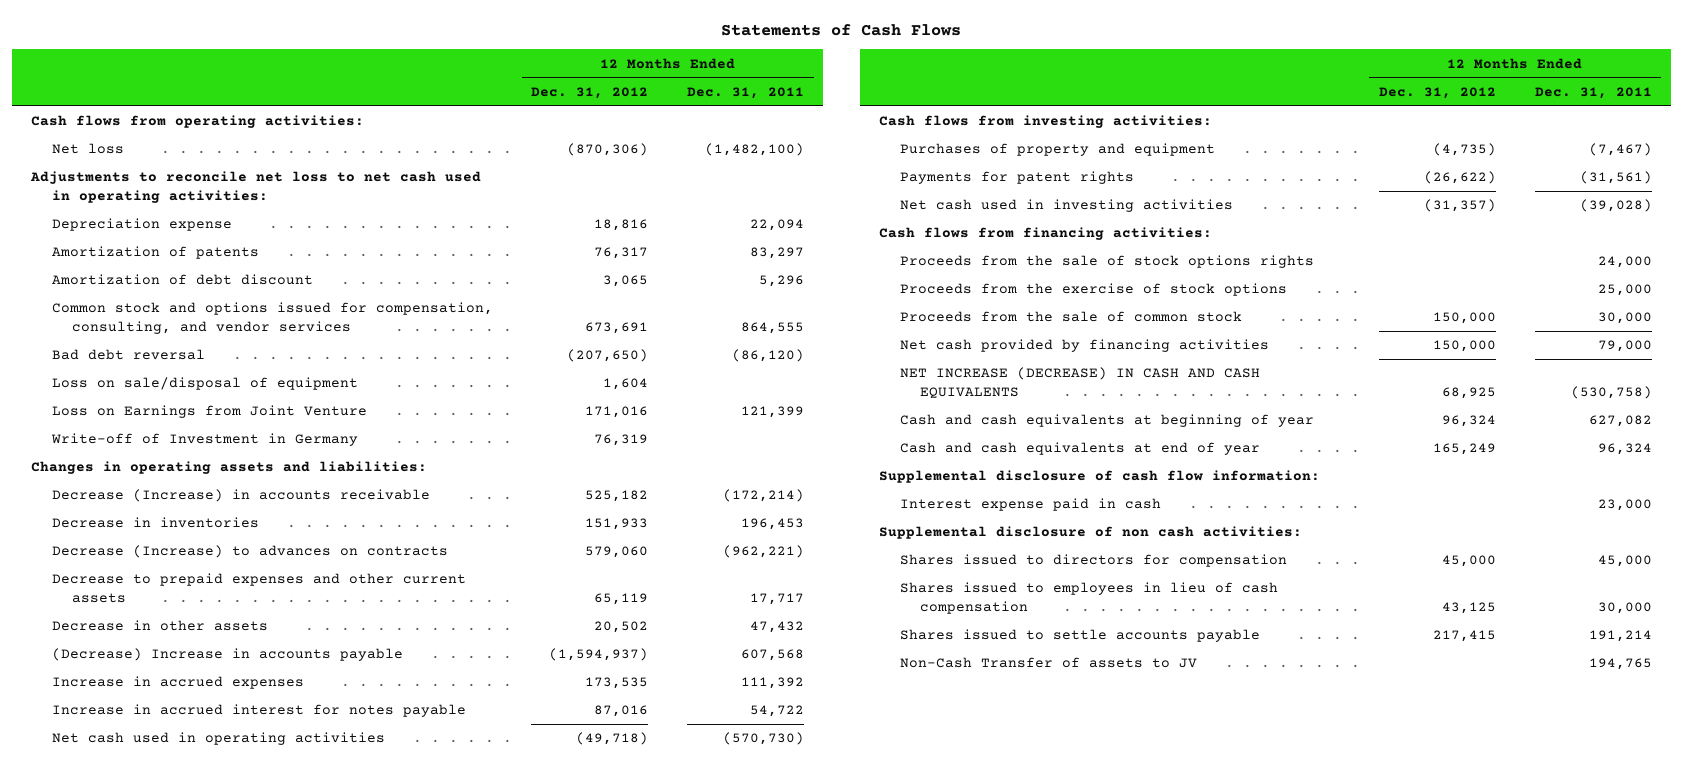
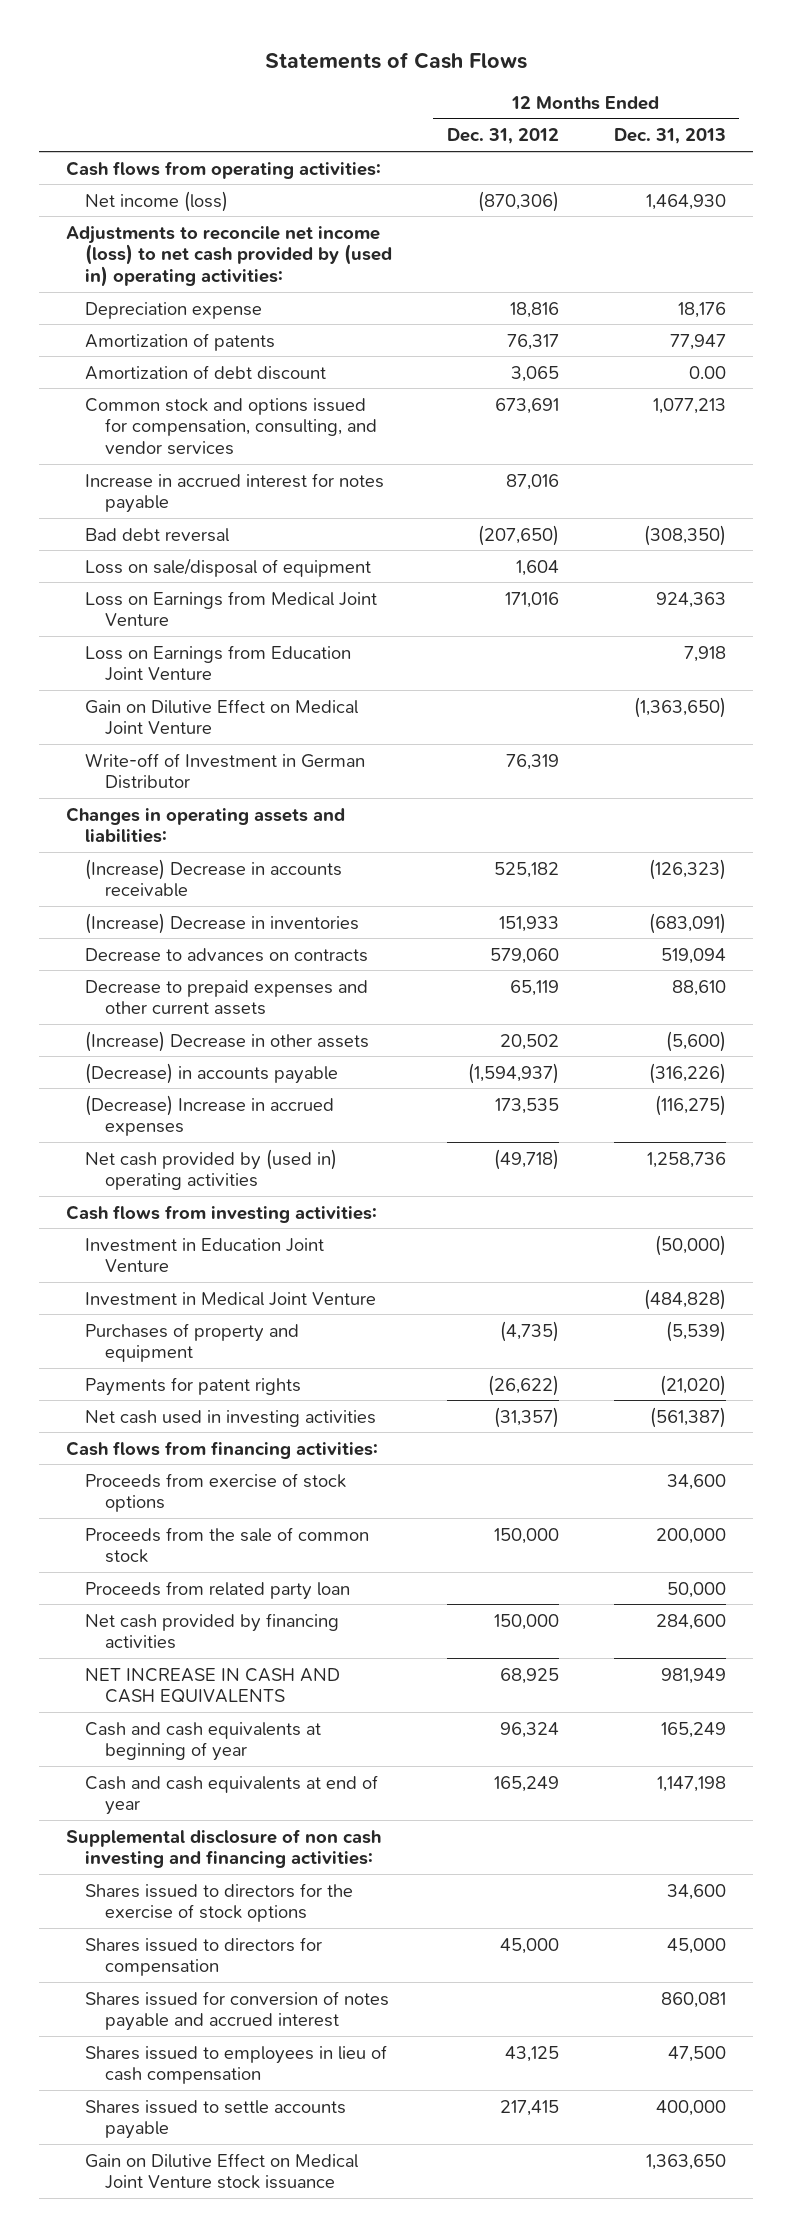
[686,87,804,100] Dec. 31, 2011 -> none
none -> [613,128,726,145] Dec. 31, 2013
[51,143,124,155] Net loss -> [85,190,229,212] Net income (loss)
[30,171,482,203] Adjustments to reconcile net loss to net cash used in operating activities: -> [66,225,393,288] Adjustments to reconcile net income (loss) to net cash provided by (used in) operating activities:
[51,704,466,718] Increase in accrued interest for notes payable -> [85,472,385,514] Increase in accrued interest for notes payable
[51,405,367,419] Loss on Earnings from Joint Venture -> [85,590,378,627] Loss on Earnings from Medical Joint Venture
none -> [85,644,352,682] Loss on Earnings from Education Joint Venture
none -> [85,698,359,736] Gain on Dilutive Effect on Medical Joint Venture
[50,433,358,447] Write-off of Investment in Germany -> [85,752,366,790] Write-off of Investment in German Distributor
[51,489,430,503] Decrease (Increase) in accounts receivable -> [85,858,343,898] (Increase) Decrease in accounts receivable
[51,517,259,529] Decrease in inventories -> [85,912,360,934] (Increase) Decrease in inventories
[51,545,448,559] Decrease (Increase) to advances on contracts -> [85,947,369,962] Decrease to advances on contracts
[51,620,268,632] Decrease in other assets -> [85,1030,370,1052] (Increase) Decrease in other assets
[51,648,403,662] (Decrease) Increase in accounts payable -> [85,1062,339,1084] (Decrease) in accounts payable
[51,676,304,690] Increase in accrued expenses -> [85,1094,335,1137] (Decrease) Increase in accrued expenses
[51,732,385,746] Net cash used in operating activities -> [85,1148,338,1191] Net cash provided by (used in) operating activities
none -> [85,1237,325,1273] Investment in Education Joint Venture
none -> [85,1291,377,1306] Investment in Medical Joint Venture
[899,255,1314,269] Proceeds from the sale of stock options rights -> none
[899,283,1287,297] Proceeds from the exercise of stock options -> [85,1472,347,1513] Proceeds from exercise of stock options
none -> [85,1580,351,1600] Proceeds from related party loan
[899,367,1260,398] NET INCREASE (DECREASE) IN CASH AND CASH EQUIVALENTS -> [85,1667,341,1704] NET INCREASE IN CASH AND CASH EQUIVALENTS
[899,498,1161,512] Interest expense paid in cash -> none
[878,526,1302,540] Supplemental disclosure of non cash activities: -> none
[878,470,1320,484] Supplemental disclosure of cash flow information: -> [66,1828,382,1869] Supplemental disclosure of non cash investing and financing activities:
none -> [85,1882,354,1923] Shares issued to directors for the exercise of stock options
none -> [85,1990,390,2032] Shares issued for conversion of notes payable and accrued interest
[899,657,1197,669] Non-Cash Transfer of assets to JV -> none
none -> [85,2152,359,2190] Gain on Dilutive Effect on Medical Joint Venture stock issuance

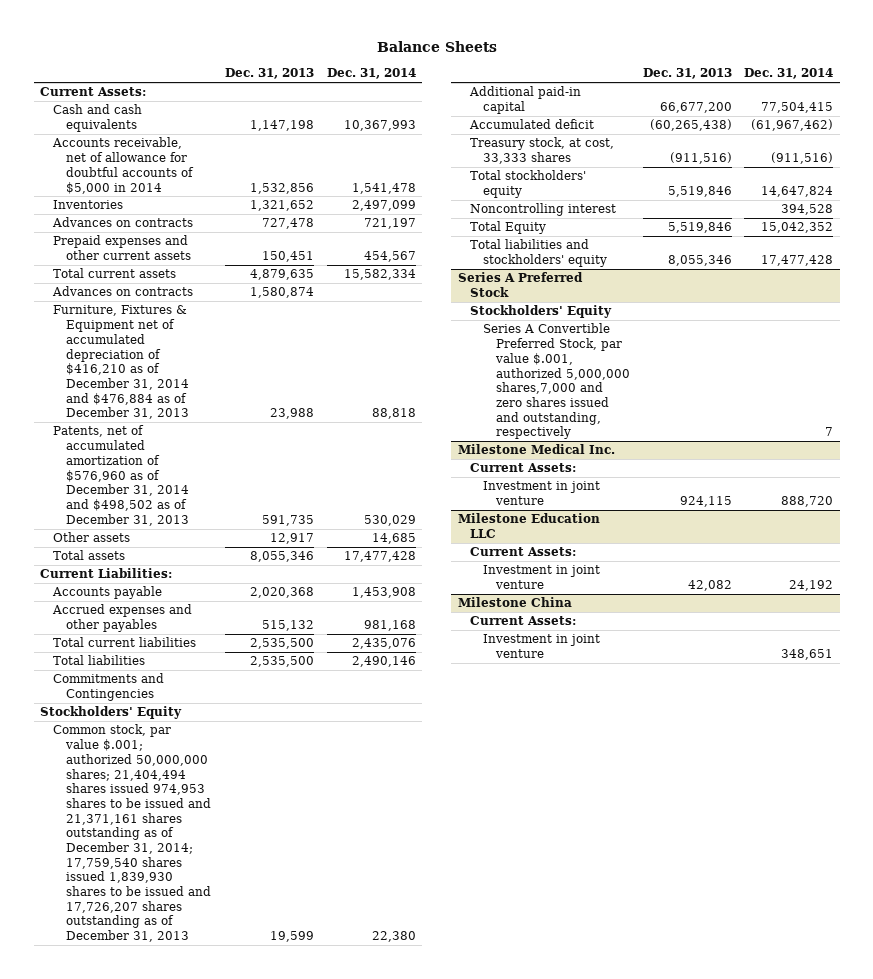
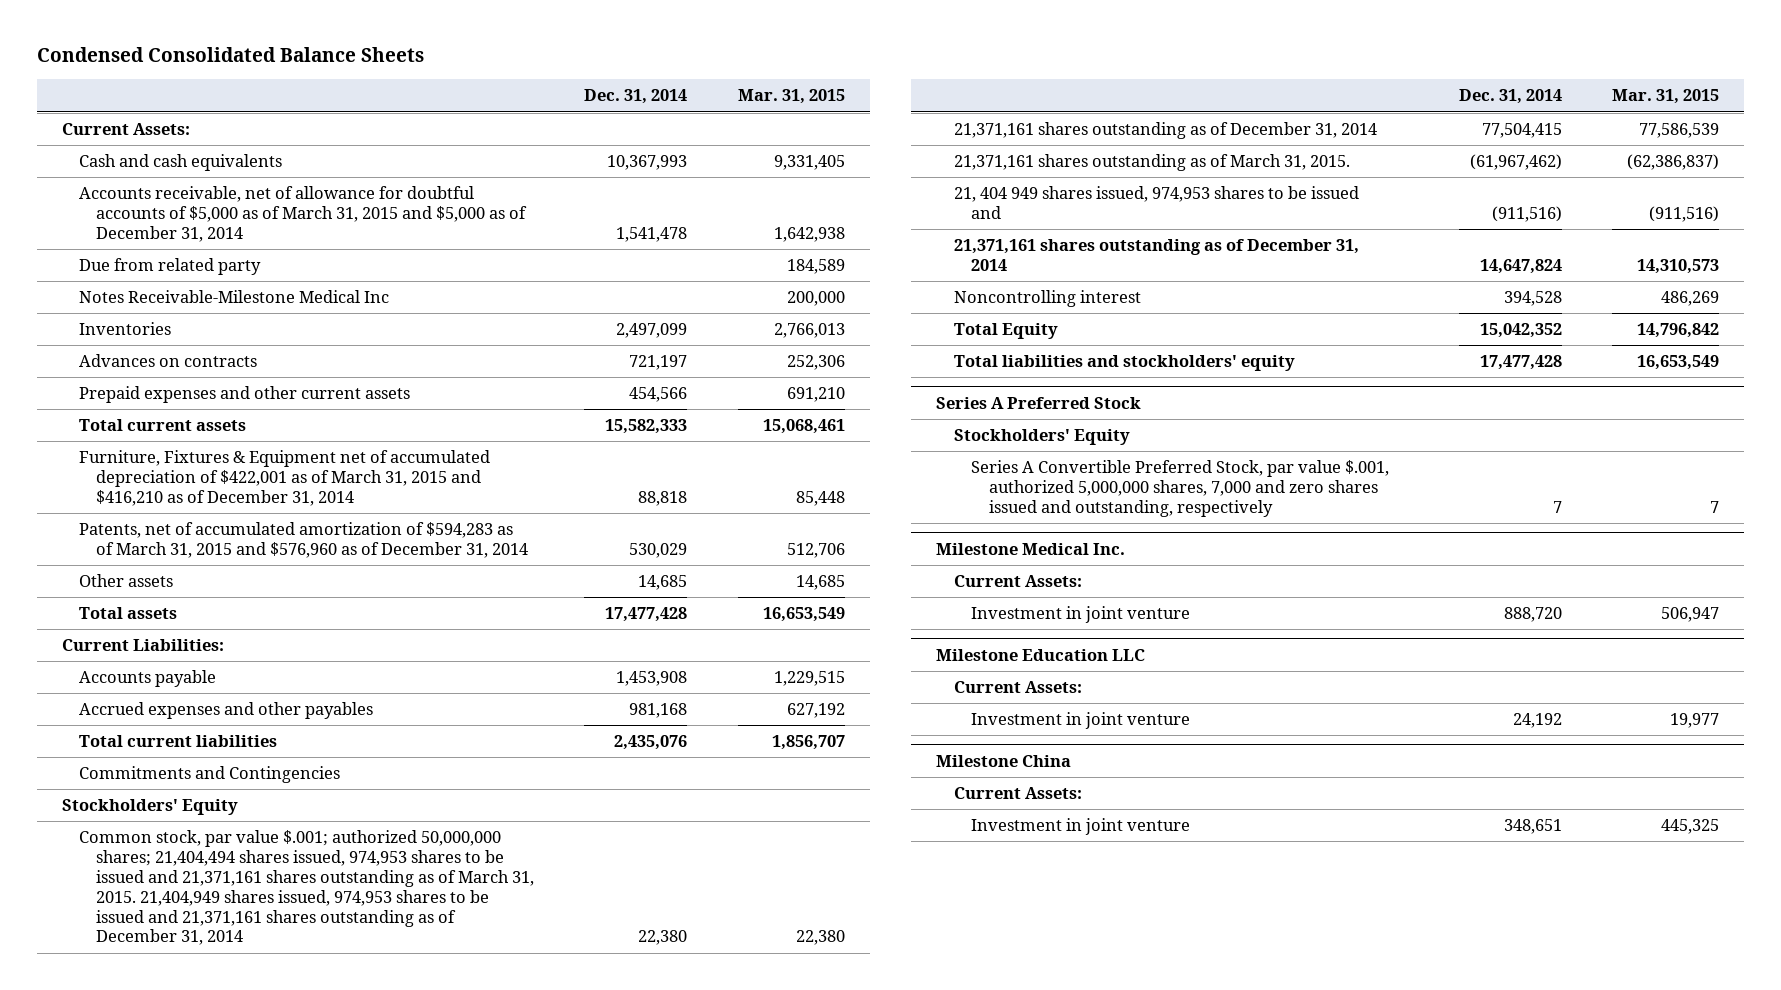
[376,41,497,53] Balance Sheets -> [36,47,424,63] Condensed Consolidated Balance Sheets
[225,68,315,80] Dec. 31, 2013 -> none
none -> [737,89,845,105] Mar. 31, 2015
[51,137,194,194] Accounts receivable, net of allowance for doubtful accounts of $5,000 in 2014 -> [78,186,528,242] Accounts receivable, net of allowance for doubtful accounts of $5,000 as of March 31, 2015 and $5,000 as of December 31, 2014
none -> [78,258,261,276] Due from related party
none -> [78,290,389,304] Notes Receivable-Milestone Medical Inc
[51,286,193,297] Advances on contracts -> none
[363,251,416,263] 454,567 -> [629,387,688,403] 454,566
[343,269,416,281] 15,582,334 -> [605,419,688,435] 15,582,333
[52,305,189,420] Furniture, Fixtures & Equipment net of accumulated depreciation of $416,210 as of December 31, 2014 and $476,884 as of December 31, 2013 -> [78,450,490,506] Furniture, Fixtures & Equipment net of accumulated depreciation of $422,001 as of March 31, 2015 and $416,210 as of December 31, 2014
[52,425,189,526] Patents, net of accumulated amortization of $576,960 as of December 31, 2014 and $498,502 as of December 31, 2013 -> [78,522,529,559] Patents, net of accumulated amortization of $594,283 as of March 31, 2015 and $576,960 as of December 31, 2014
[52,655,145,666] Total liabilities -> none
[52,724,211,943] Common stock, par value $.001; authorized 50,000,000 shares; 21,404,494 shares issued 974,953 shares to be issued and 21,371,161 shares outstanding as of December 31, 2014; 17,759,540 shares issued 1,839,930 shares to be issued and 17,726,207 shares outstanding as of December 31, 2013 -> [78,830,535,946] Common stock, par value $.001; authorized 50,000,000 shares; 21,404,494 shares issued, 974,953 shares to be issued and 21,371,161 shares outstanding as of March 31, 2015. 21,404,949 shares issued, 974,953 shares to be issued and 21,371,161 shares outstanding as of December 31, 2014
[469,86,582,115] Additional paid-in capital -> [953,122,1377,140] 21,371,161 shares outstanding as of December 31, 2014
[469,119,595,130] Accumulated deficit -> [953,154,1350,172] 21,371,161 shares outstanding as of March 31, 2015.
[470,137,615,165] Treasury stock, at cost, 33,333 shares -> [953,186,1359,220] 21, 404 949 shares issued, 974,953 shares to be issued and
[470,170,587,199] Total stockholders' equity -> [953,239,1359,272] 21,371,161 shares outstanding as of December 31, 2014
[483,323,630,440] Series A Convertible Preferred Stock, par value $.001, authorized 5,000,000 shares,7,000 and zero shares issued and outstanding, respectively -> [971,460,1390,517] Series A Convertible Preferred Stock, par value $.001, authorized 5,000,000 shares, 7,000 and zero shares issued and outstanding, respectively

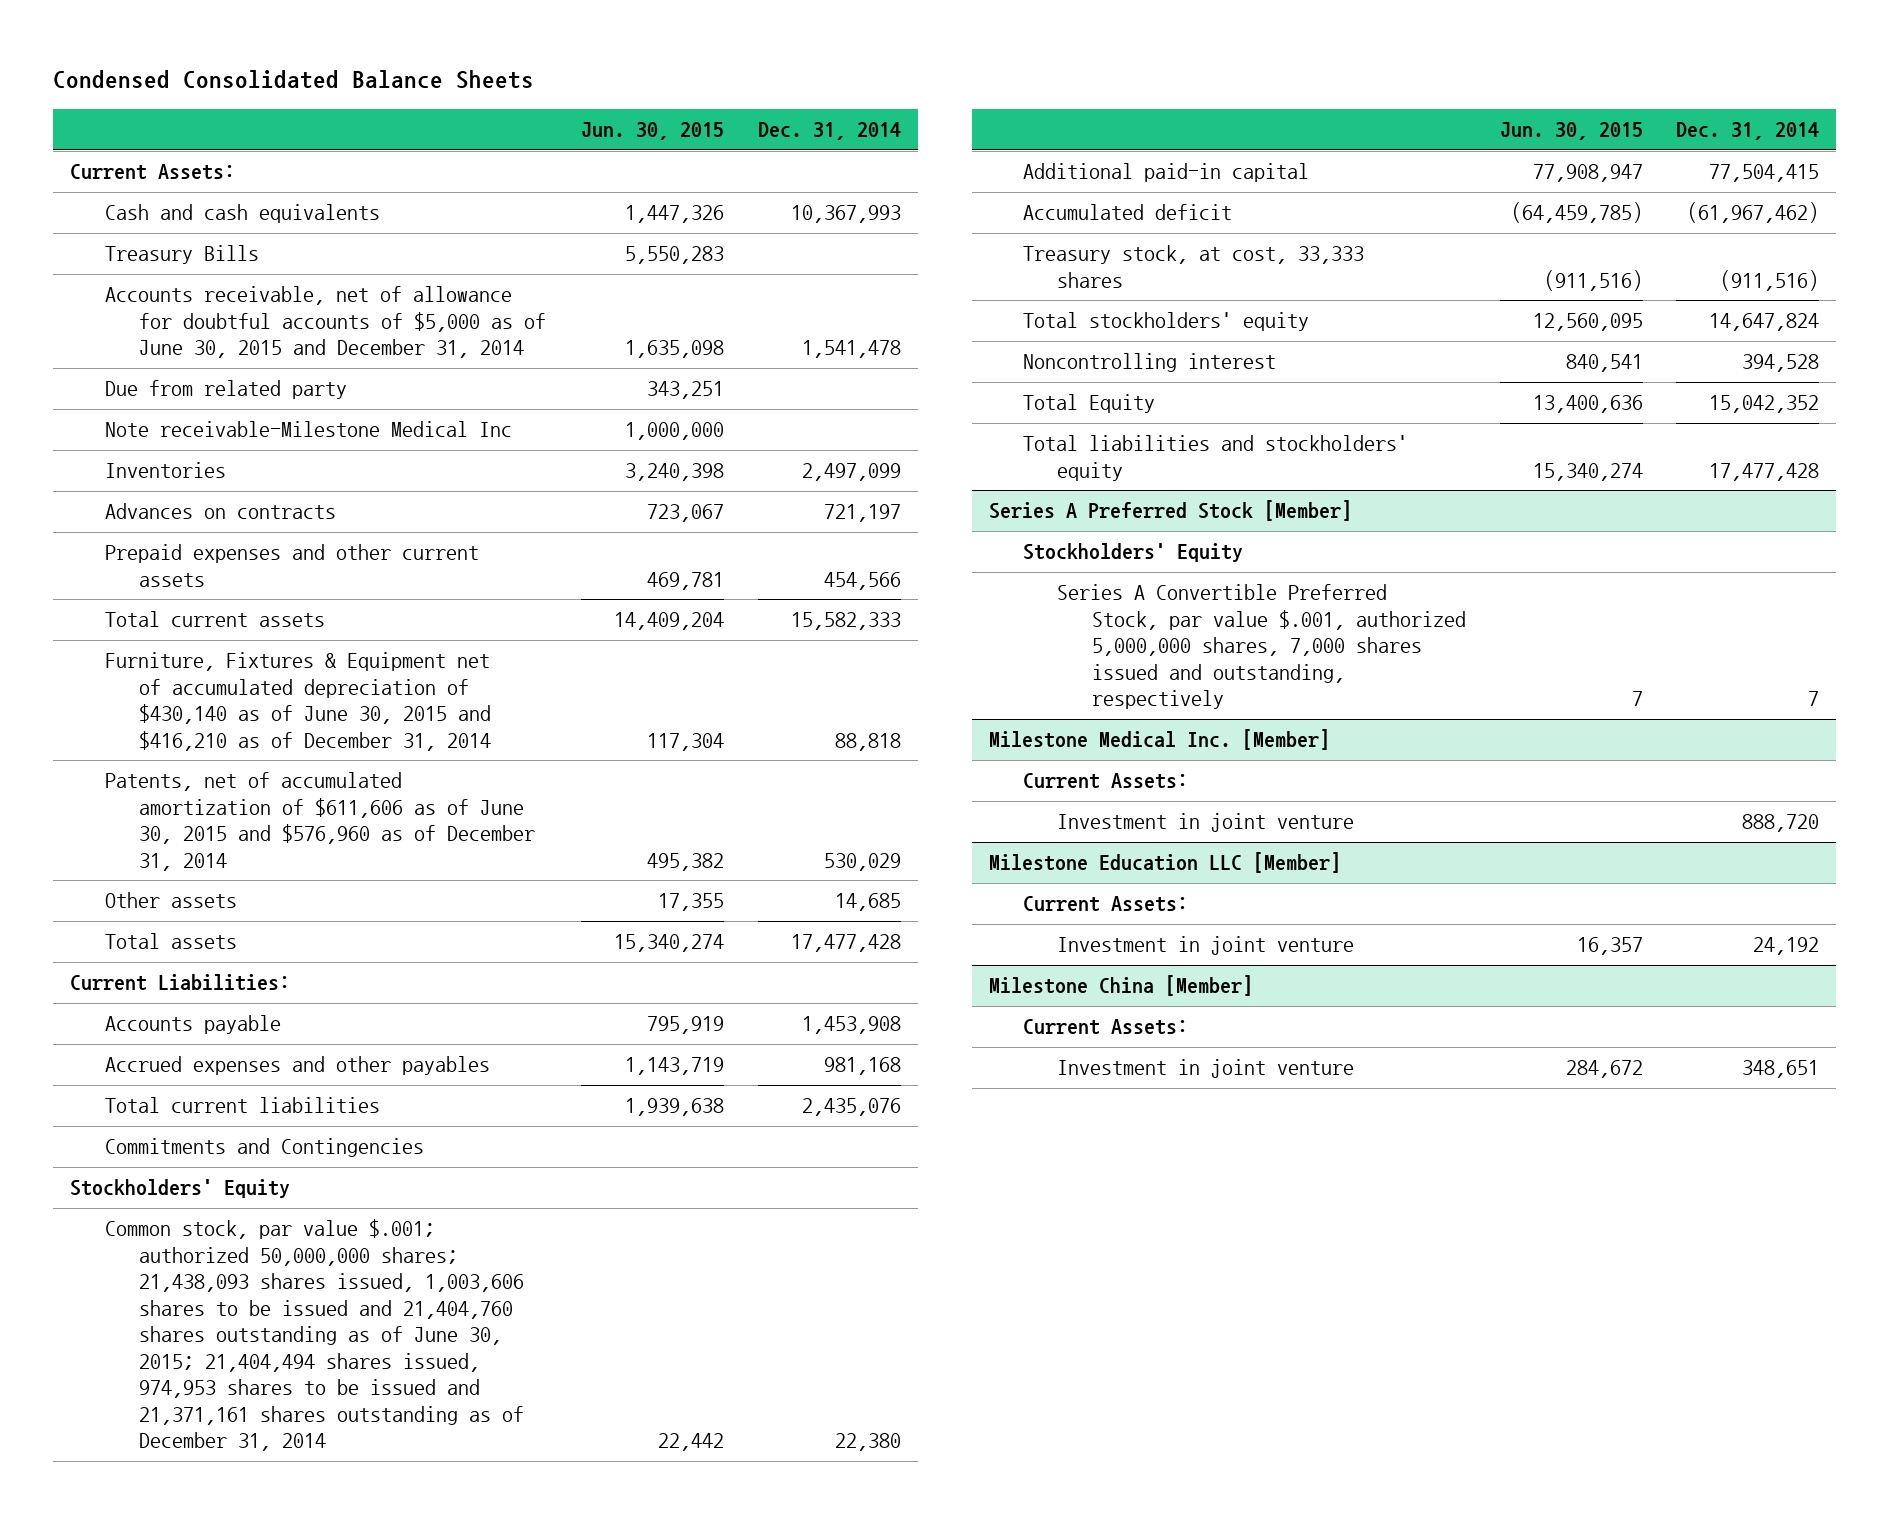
[737,89,845,105] Mar. 31, 2015 -> none
none -> [581,122,725,141] Jun. 30, 2015
none -> [104,245,259,265] Treasury Bills
[78,186,528,242] Accounts receivable, net of allowance for doubtful accounts of $5,000 as of March 31, 2015 and $5,000 as of December 31, 2014 -> [104,286,546,359] Accounts receivable, net of allowance for doubtful accounts of $5,000 as of June 30, 2015 and December 31, 2014
[78,290,389,304] Notes Receivable-Milestone Medical Inc -> [104,421,512,438] Note receivable-Milestone Medical Inc
[78,450,490,506] Furniture, Fixtures & Equipment net of accumulated depreciation of $422,001 as of March 31, 2015 and $416,210 as of December 31, 2014 -> [104,652,491,751] Furniture, Fixtures & Equipment net of accumulated depreciation of $430,140 as of June 30, 2015 and $416,210 as of December 31, 2014
[78,522,529,559] Patents, net of accumulated amortization of $594,283 as of March 31, 2015 and $576,960 as of December 31, 2014 -> [104,772,535,871] Patents, net of accumulated amortization of $611,606 as of June 30, 2015 and $576,960 as of December 31, 2014
[78,830,535,946] Common stock, par value $.001; authorized 50,000,000 shares; 21,404,494 shares issued, 974,953 shares to be issued and 21,371,161 shares outstanding as of March 31, 2015. 21,404,949 shares issued, 974,953 shares to be issued and 21,371,161 shares outstanding as of December 31, 2014 -> [104,1219,524,1452] Common stock, par value $.001; authorized 50,000,000 shares; 21,438,093 shares issued, 1,003,606 shares to be issued and 21,404,760 shares outstanding as of June 30, 2015; 21,404,494 shares issued, 974,953 shares to be issued and 21,371,161 shares outstanding as of December 31, 2014
[953,122,1377,140] 21,371,161 shares outstanding as of December 31, 2014 -> [1023,163,1310,183] Additional paid-in capital
[953,154,1350,172] 21,371,161 shares outstanding as of March 31, 2015. -> [1023,204,1233,221] Accumulated deficit
[953,186,1359,220] 21, 404 949 shares issued, 974,953 shares to be issued and -> [1023,245,1365,288] Treasury stock, at cost, 33,333 shares
[953,239,1359,272] 21,371,161 shares outstanding as of December 31, 2014 -> [1023,312,1310,332] Total stockholders' equity
[936,397,1142,410] Series A Preferred Stock -> [988,500,1352,522] Series A Preferred Stock [Member]
[971,460,1390,517] Series A Convertible Preferred Stock, par value $.001, authorized 5,000,000 shares, 7,000 and zero shares issued and outstanding, respectively -> [1057,584,1466,710] Series A Convertible Preferred Stock, par value $.001, authorized 5,000,000 shares, 7,000 shares issued and outstanding, respectively
[936,543,1126,556] Milestone Medical Inc. -> [988,729,1330,751] Milestone Medical Inc. [Member]
[936,649,1146,662] Milestone Education LLC -> [988,852,1341,874] Milestone Education LLC [Member]
[936,755,1072,768] Milestone China -> [988,975,1253,997] Milestone China [Member]

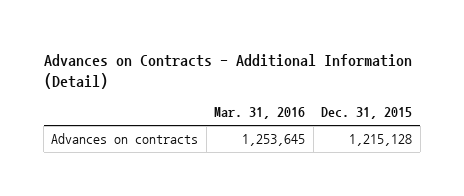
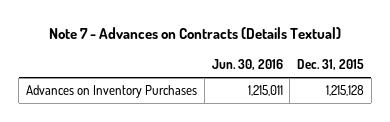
[43,53,412,89] Advances on Contracts - Additional Information (Detail) -> [49,27,342,40] Note 7 - Advances on Contracts (Details Textual)
[214,107,306,120] Mar. 31, 2016 -> none
none -> [211,59,283,71] Jun. 30, 2016
[51,133,199,145] Advances on contracts -> [26,85,198,99] Advances on Inventory Purchases

